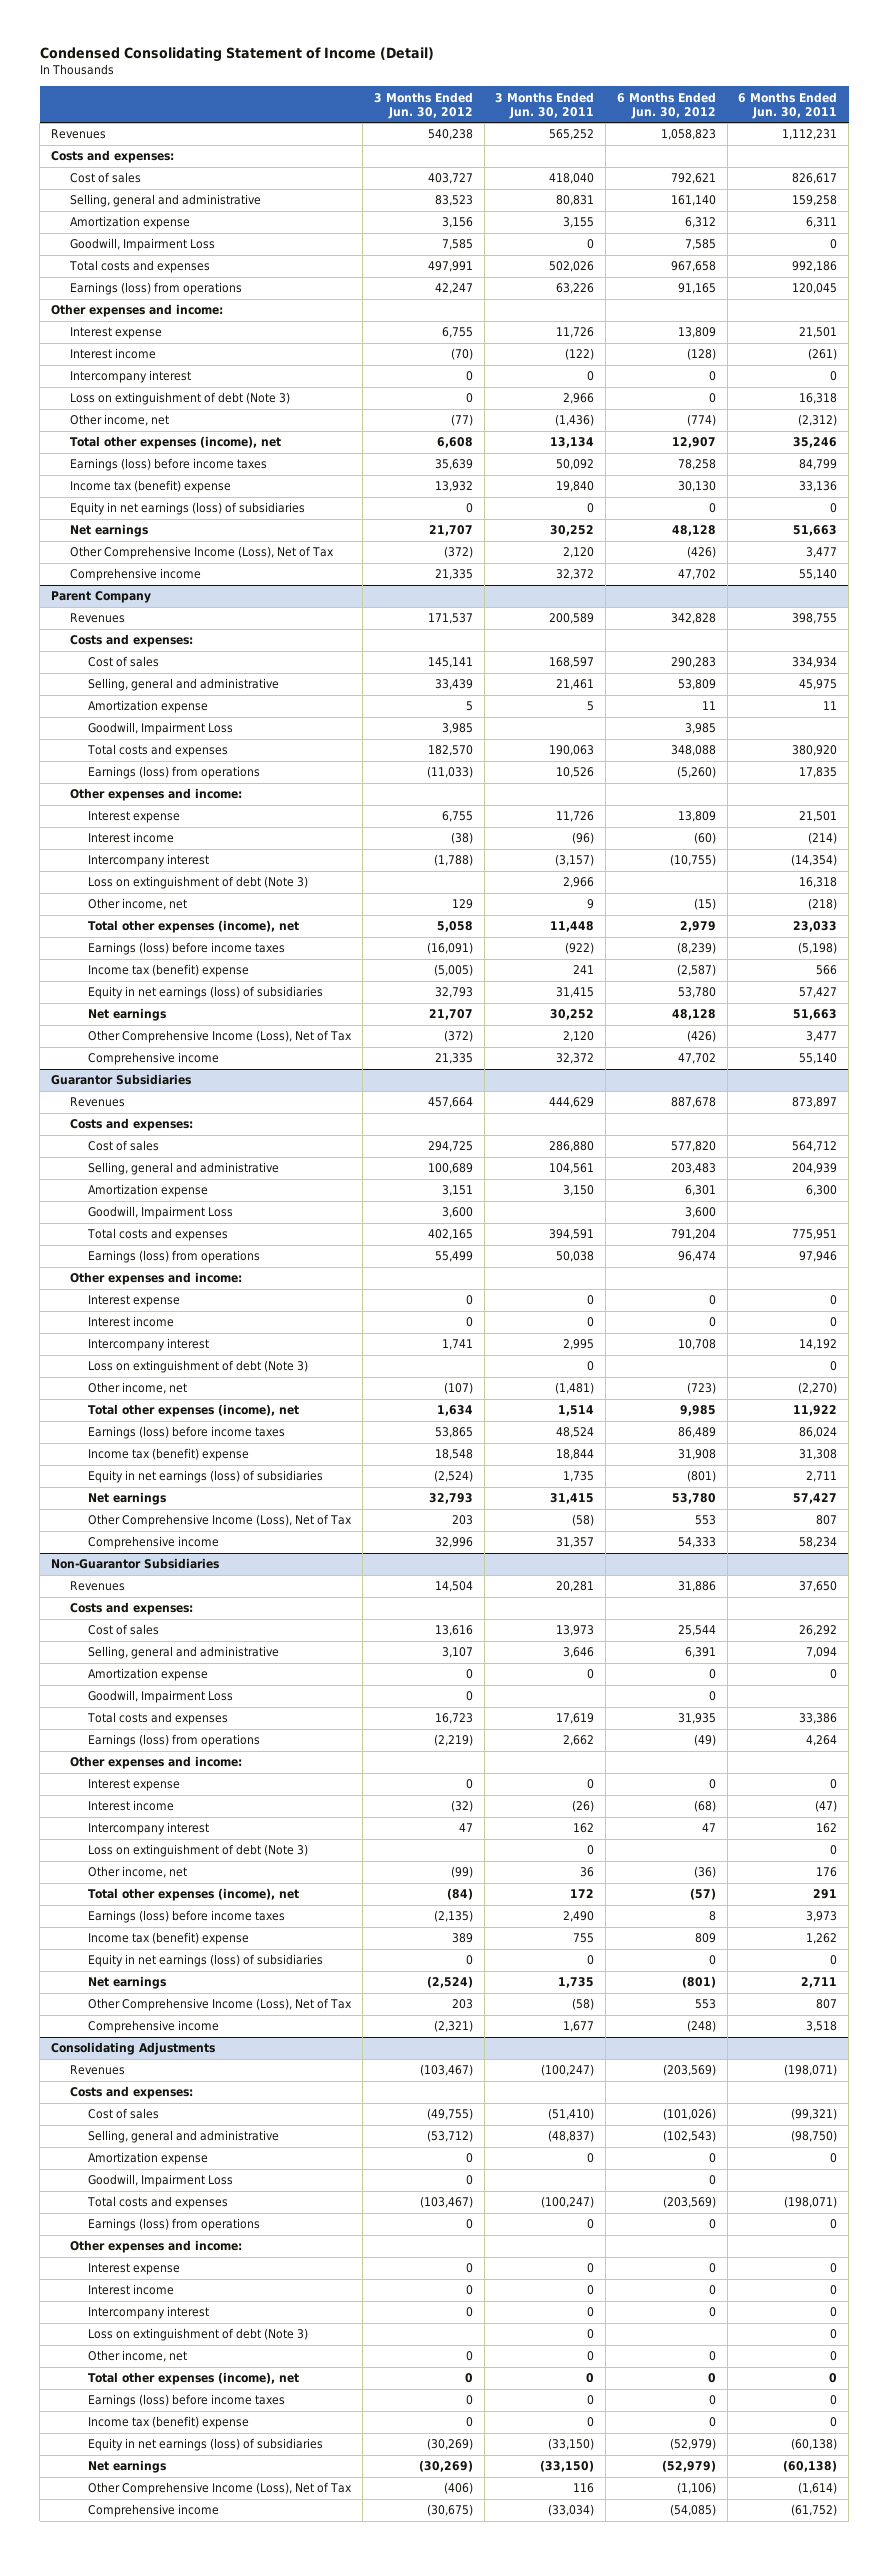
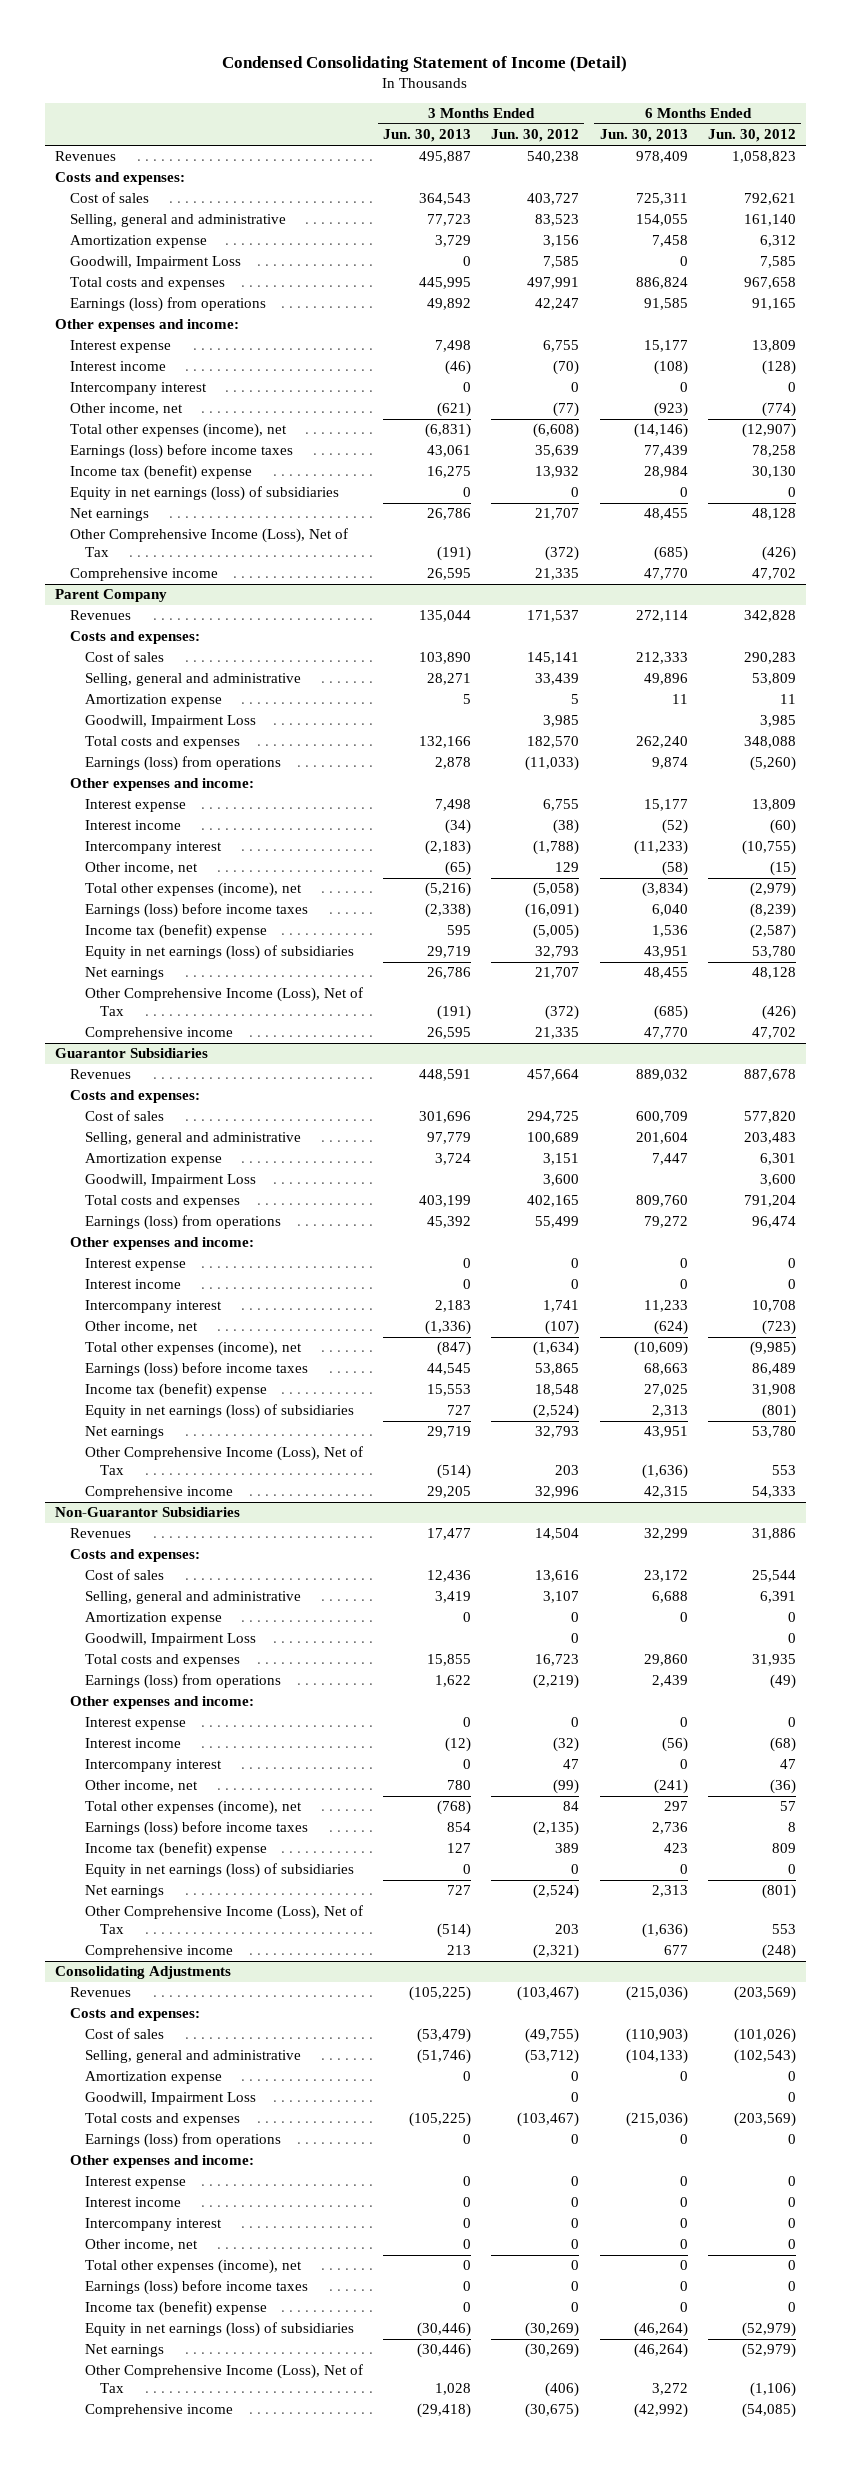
[495,91,595,119] 3 Months Ended Jun. 30, 2011 -> none
[738,91,838,119] 6 Months Ended Jun. 30, 2011 -> none
none -> [382,129,471,143] Jun. 30, 2013
none -> [599,129,688,143] Jun. 30, 2013
[69,392,290,406] Loss on extinguishment of debt (Note 3) -> none
[436,437,473,449] 6,608 -> [533,423,580,439] (6,608)
[671,437,716,449] 12,907 -> [741,423,796,439] (12,907)
[88,876,309,890] Loss on extinguishment of debt (Note 3) -> none
[436,921,473,933] 5,058 -> [533,882,580,898] (5,058)
[679,921,716,933] 2,979 -> [749,882,796,898] (2,979)
[88,1360,309,1374] Loss on extinguishment of debt (Note 3) -> none
[436,1405,473,1417] 1,634 -> [533,1341,580,1357] (1,634)
[679,1405,716,1417] 9,985 -> [749,1341,796,1357] (9,985)
[88,1844,309,1858] Loss on extinguishment of debt (Note 3) -> none
[446,1888,473,1901] (84) -> [563,1801,580,1812] 84
[689,1888,716,1901] (57) -> [779,1801,796,1812] 57
[88,2328,309,2342] Loss on extinguishment of debt (Note 3) -> none

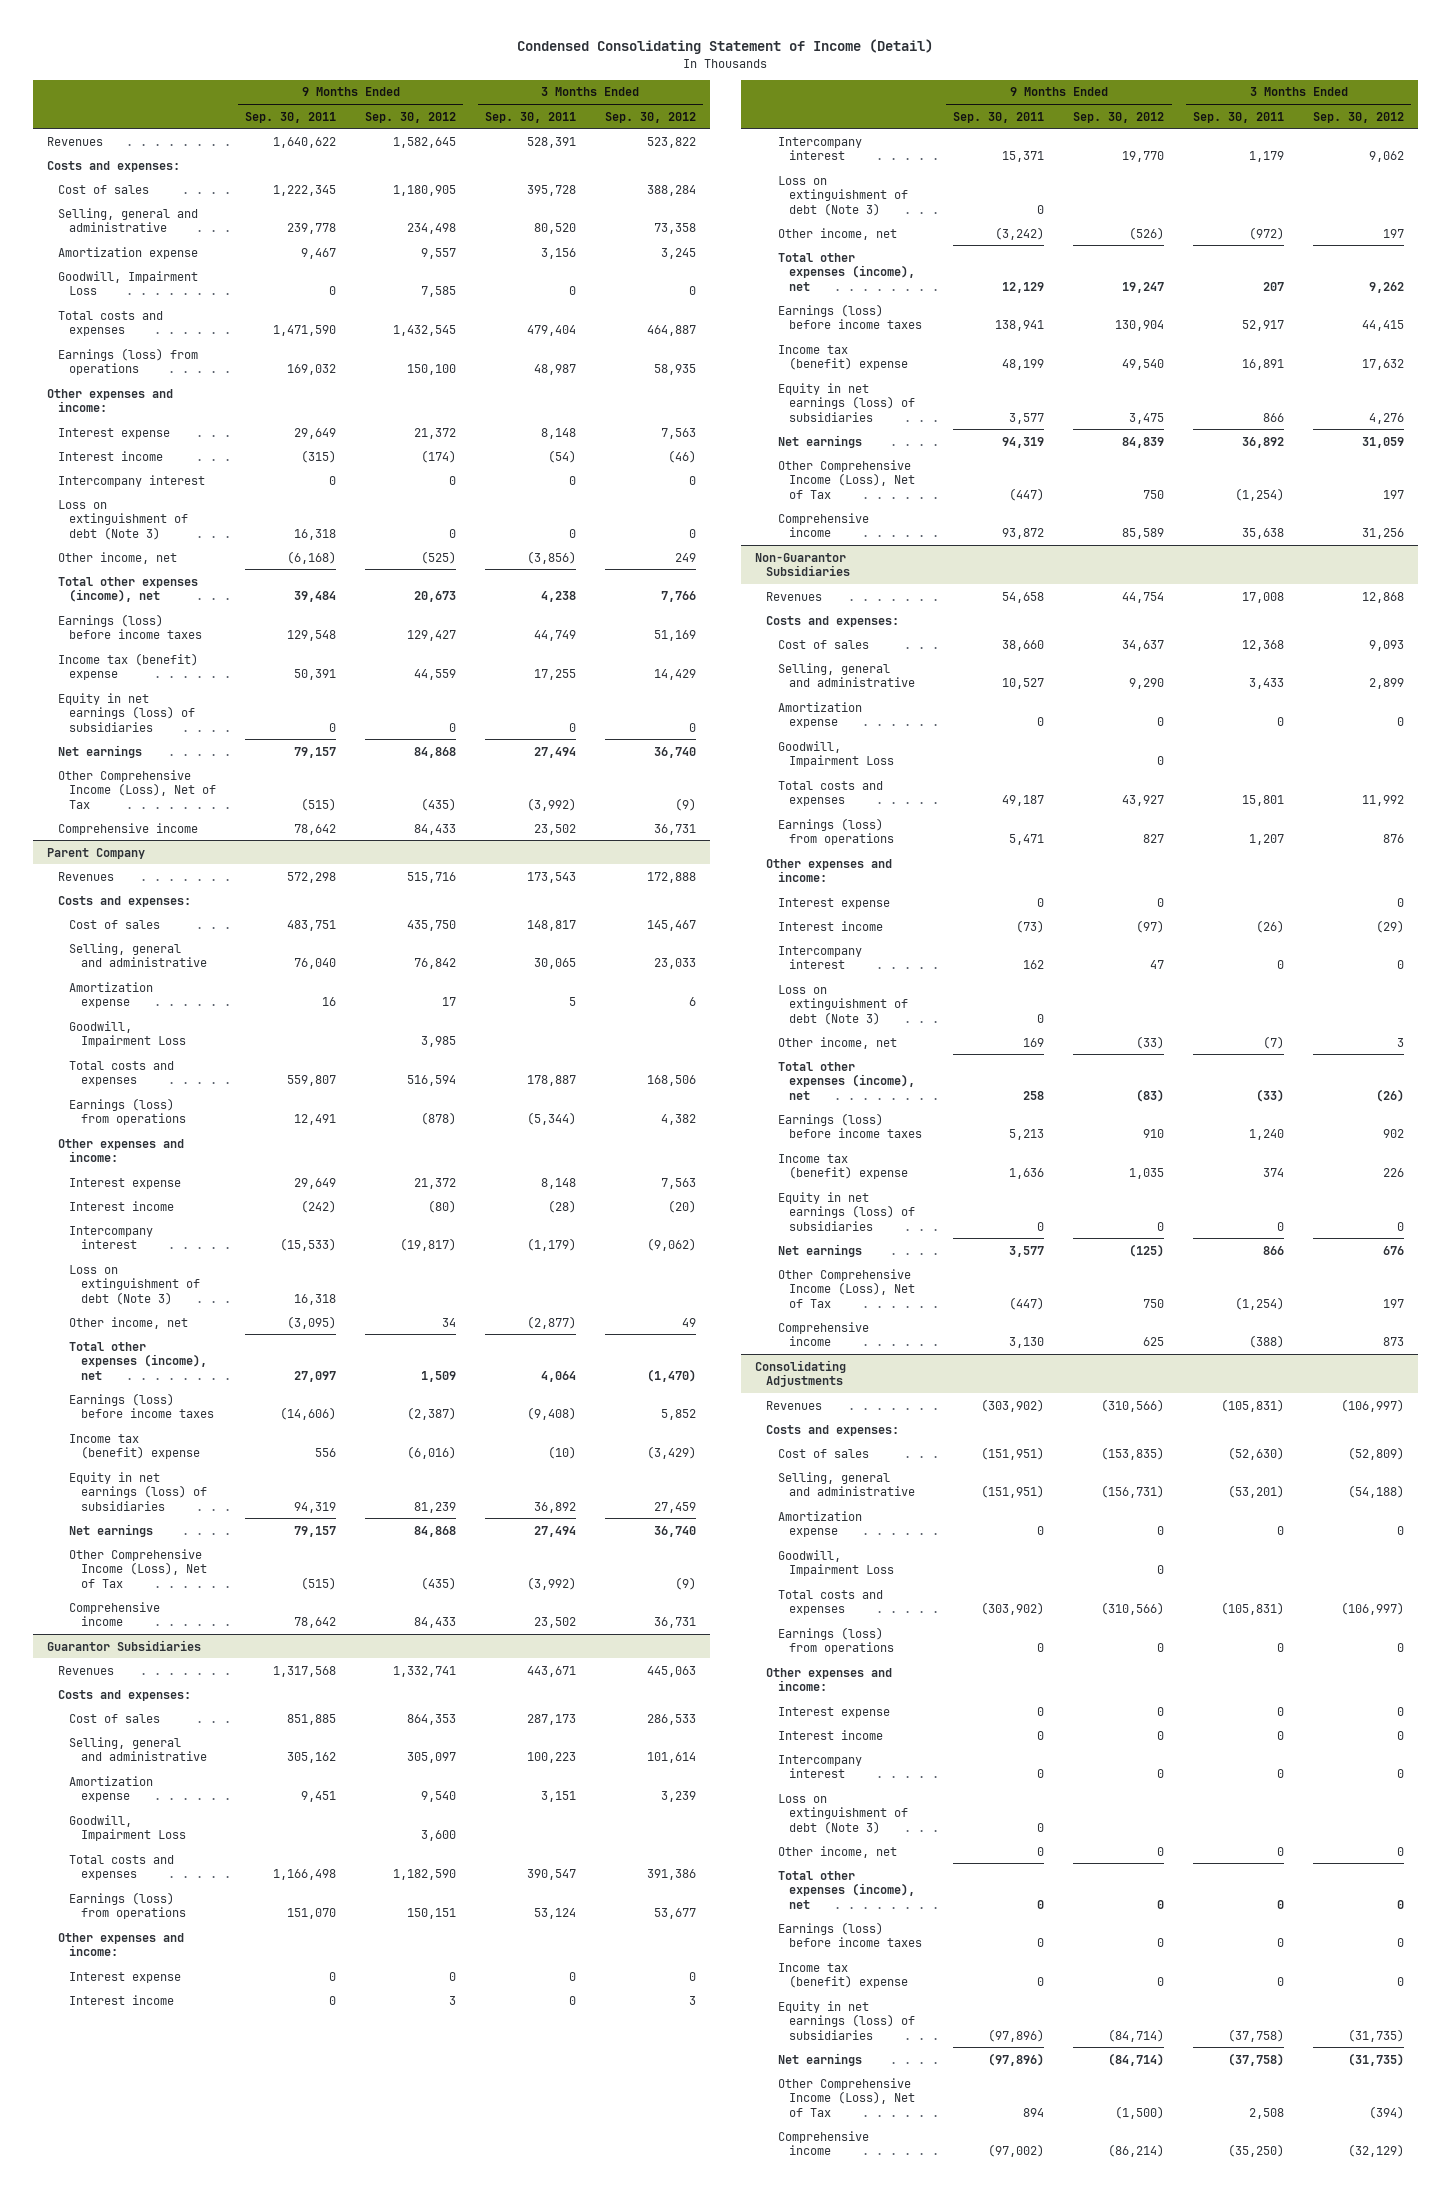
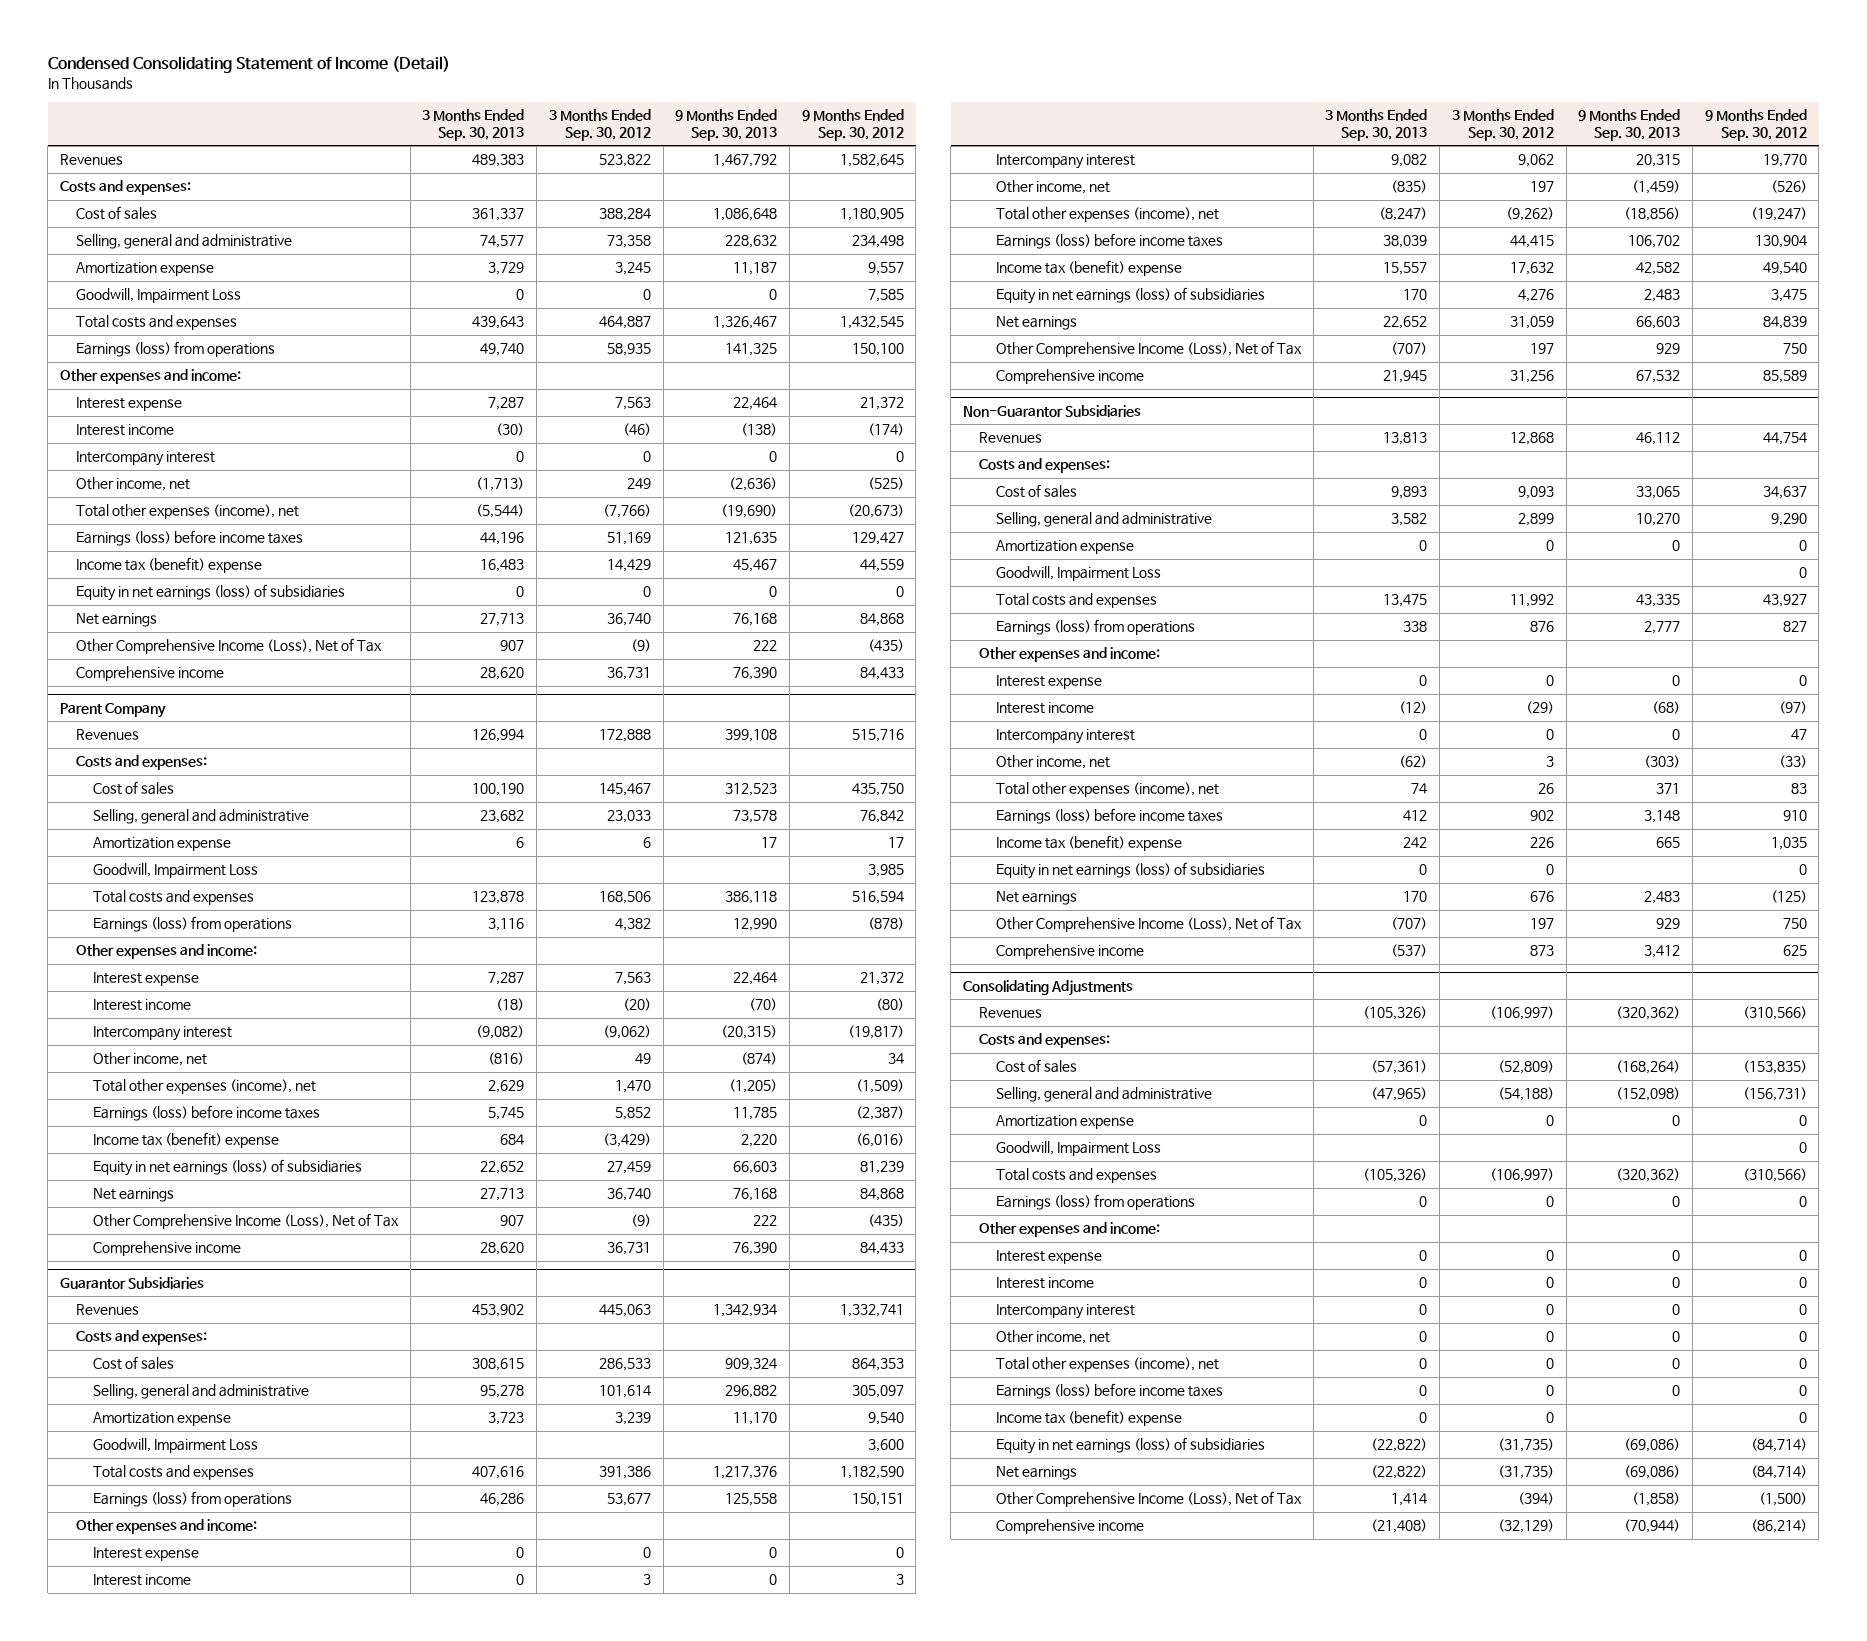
[245,111,337,123] Sep. 30, 2011 -> none
[485,111,577,123] Sep. 30, 2011 -> none
none -> [422,109,525,141] 3 Months Ended Sep. 30, 2013
none -> [675,109,778,141] 9 Months Ended Sep. 30, 2013
[58,499,189,540] Loss on extinguishment of debt (Note 3) -> none
[414,591,457,603] 20,673 -> [847,504,904,519] (20,673)
[660,591,696,603] 7,766 -> [602,504,651,519] (7,766)
[69,1264,200,1305] Loss on extinguishment of debt (Note 3) -> none
[421,1370,457,1382] 1,509 -> [855,1079,904,1094] (1,509)
[646,1368,696,1382] (1,470) -> [614,1080,651,1094] 1,470
[777,175,908,216] Loss on extinguishment of debt (Note 3) -> none
[1122,281,1165,293] 19,247 -> [1750,207,1807,222] (19,247)
[1369,281,1405,293] 9,262 -> [1505,207,1554,222] (9,262)
[777,984,908,1025] Loss on extinguishment of debt (Note 3) -> none
[1136,1088,1165,1102] (83) -> [1790,783,1807,795] 83
[1376,1088,1405,1102] (26) -> [1537,783,1554,795] 26
[777,1793,908,1834] Loss on extinguishment of debt (Note 3) -> none

